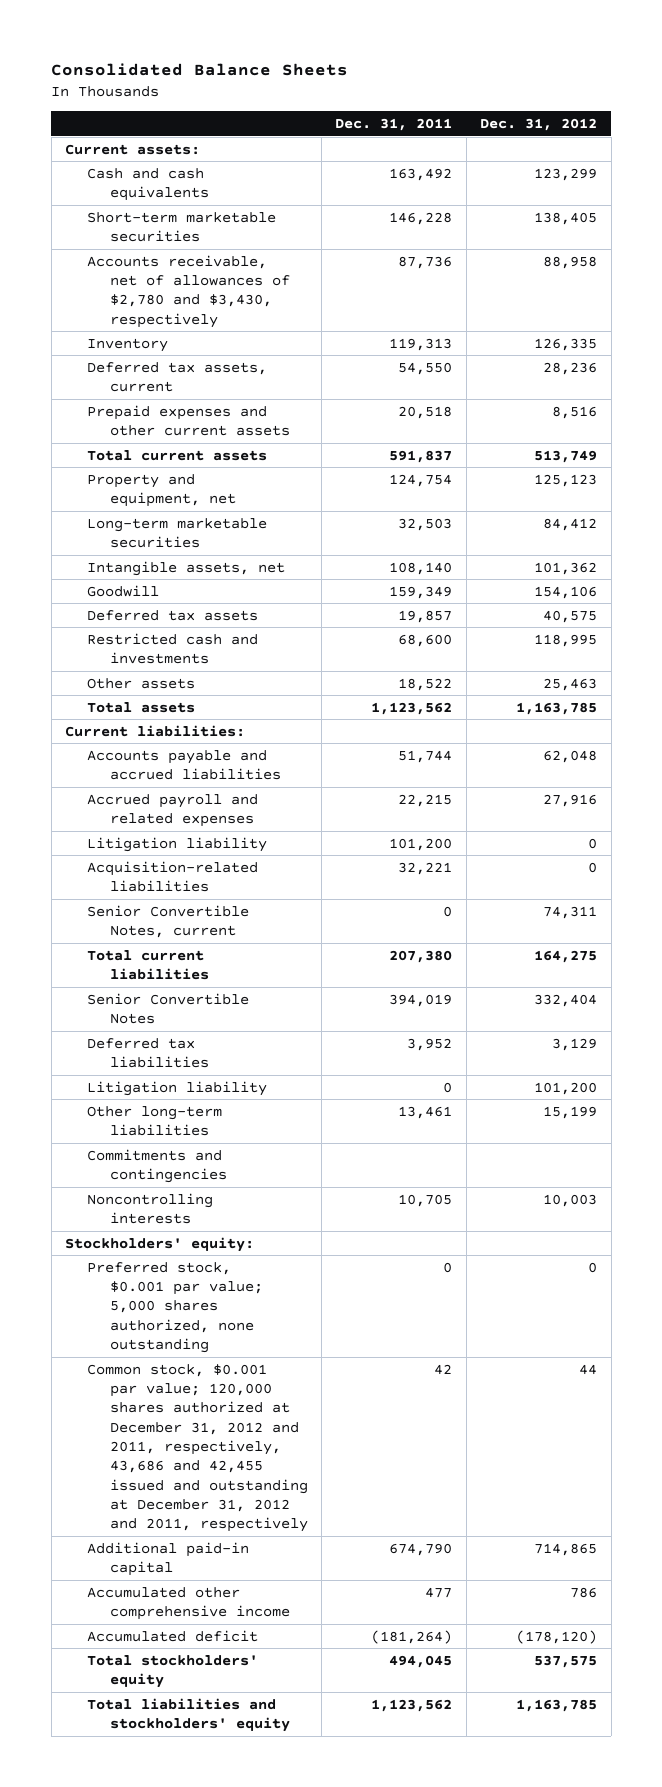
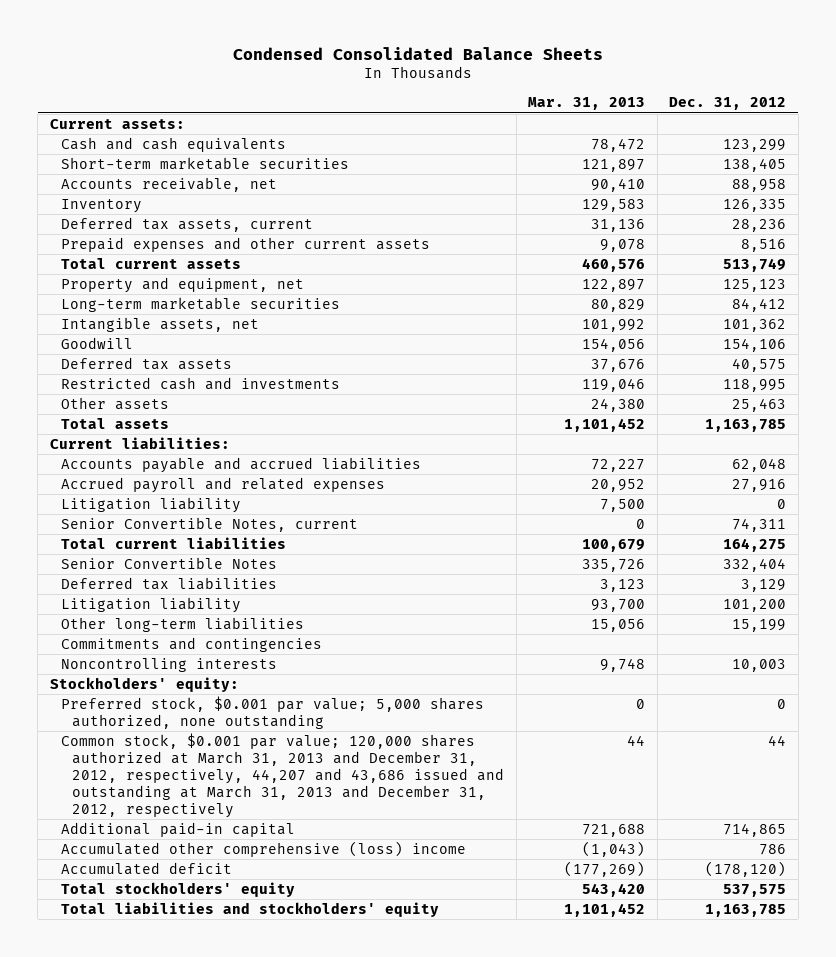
[51,63,349,77] Consolidated Balance Sheets -> [233,46,604,60] Condensed Consolidated Balance Sheets
[335,117,453,131] Dec. 31, 2011 -> none
none -> [528,97,646,111] Mar. 31, 2013
[87,254,290,328] Accounts receivable, net of allowances of $2,780 and $3,430, respectively -> [61,177,278,193] Accounts receivable, net
[87,860,259,893] Acquisition-related liabilities -> none
[87,1363,308,1533] Common stock, $0.001 par value; 120,000 shares authorized at December 31, 2012 and 2011, respectively, 43,686 and 42,455 issued and outstanding at December 31, 2012 and 2011, respectively -> [61,733,505,818] Common stock, $0.001 par value; 120,000 shares authorized at March 31, 2013 and December 31, 2012, respectively, 44,207 and 43,686 issued and outstanding at March 31, 2013 and December 31, 2012, respectively
[87,1586,290,1621] Accumulated other comprehensive income -> [61,841,467,858] Accumulated other comprehensive (loss) income

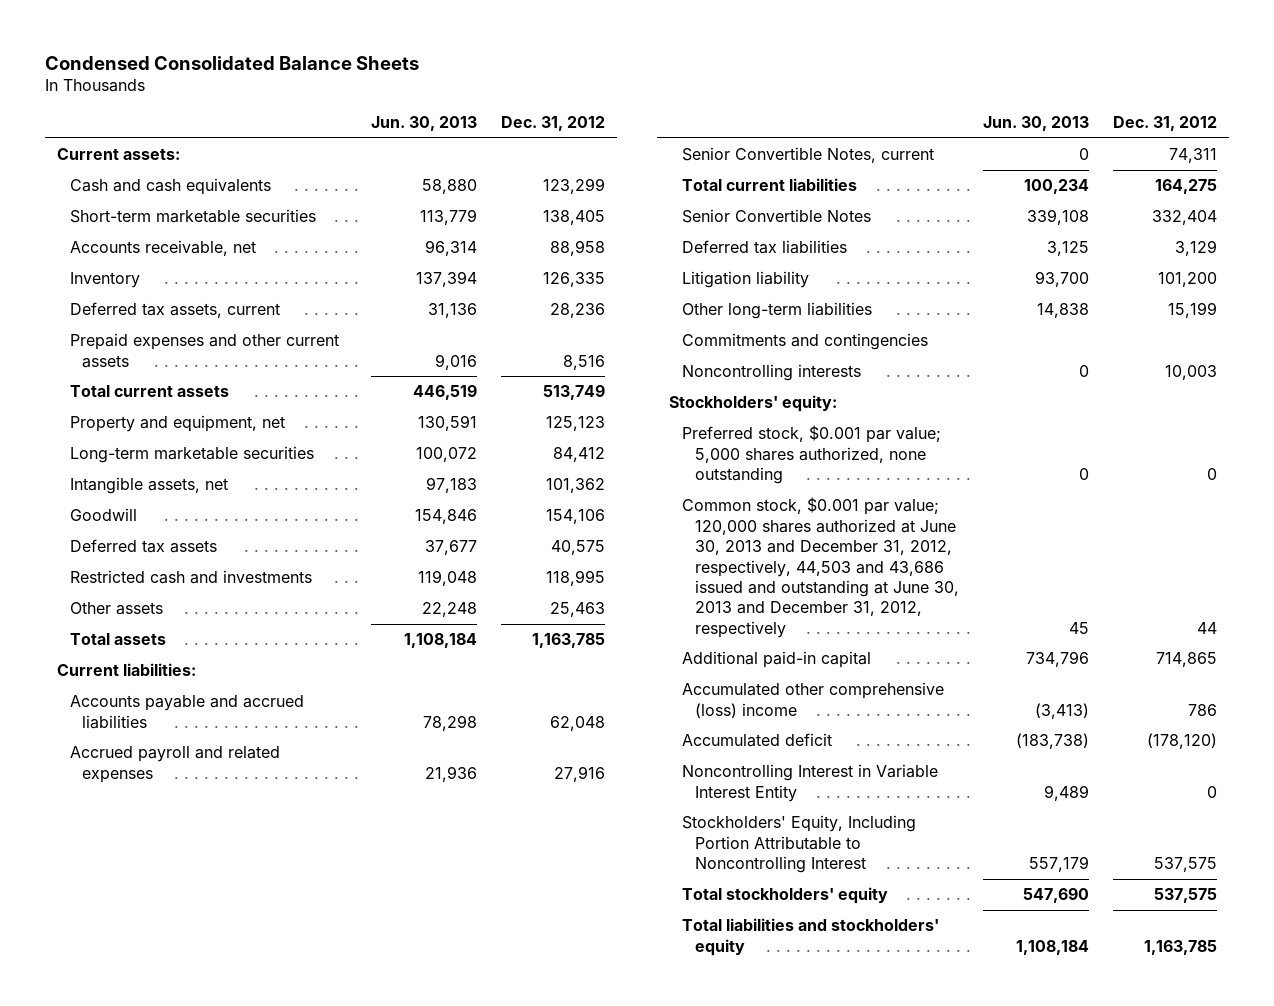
[528,97,646,111] Mar. 31, 2013 -> none
none -> [370,116,477,132] Jun. 30, 2013
[61,497,242,514] Litigation liability -> none
[61,733,505,818] Common stock, $0.001 par value; 120,000 shares authorized at March 31, 2013 and December 31, 2012, respectively, 44,207 and 43,686 issued and outstanding at March 31, 2013 and December 31, 2012, respectively -> [681,497,959,638] Common stock, $0.001 par value; 120,000 shares authorized at June 30, 2013 and December 31, 2012, respectively, 44,503 and 43,686 issued and outstanding at June 30, 2013 and December 31, 2012, respectively
none -> [681,764,938,802] Noncontrolling Interest in Variable Interest Entity
none -> [681,815,916,874] Stockholders' Equity, Including Portion Attributable to Noncontrolling Interest

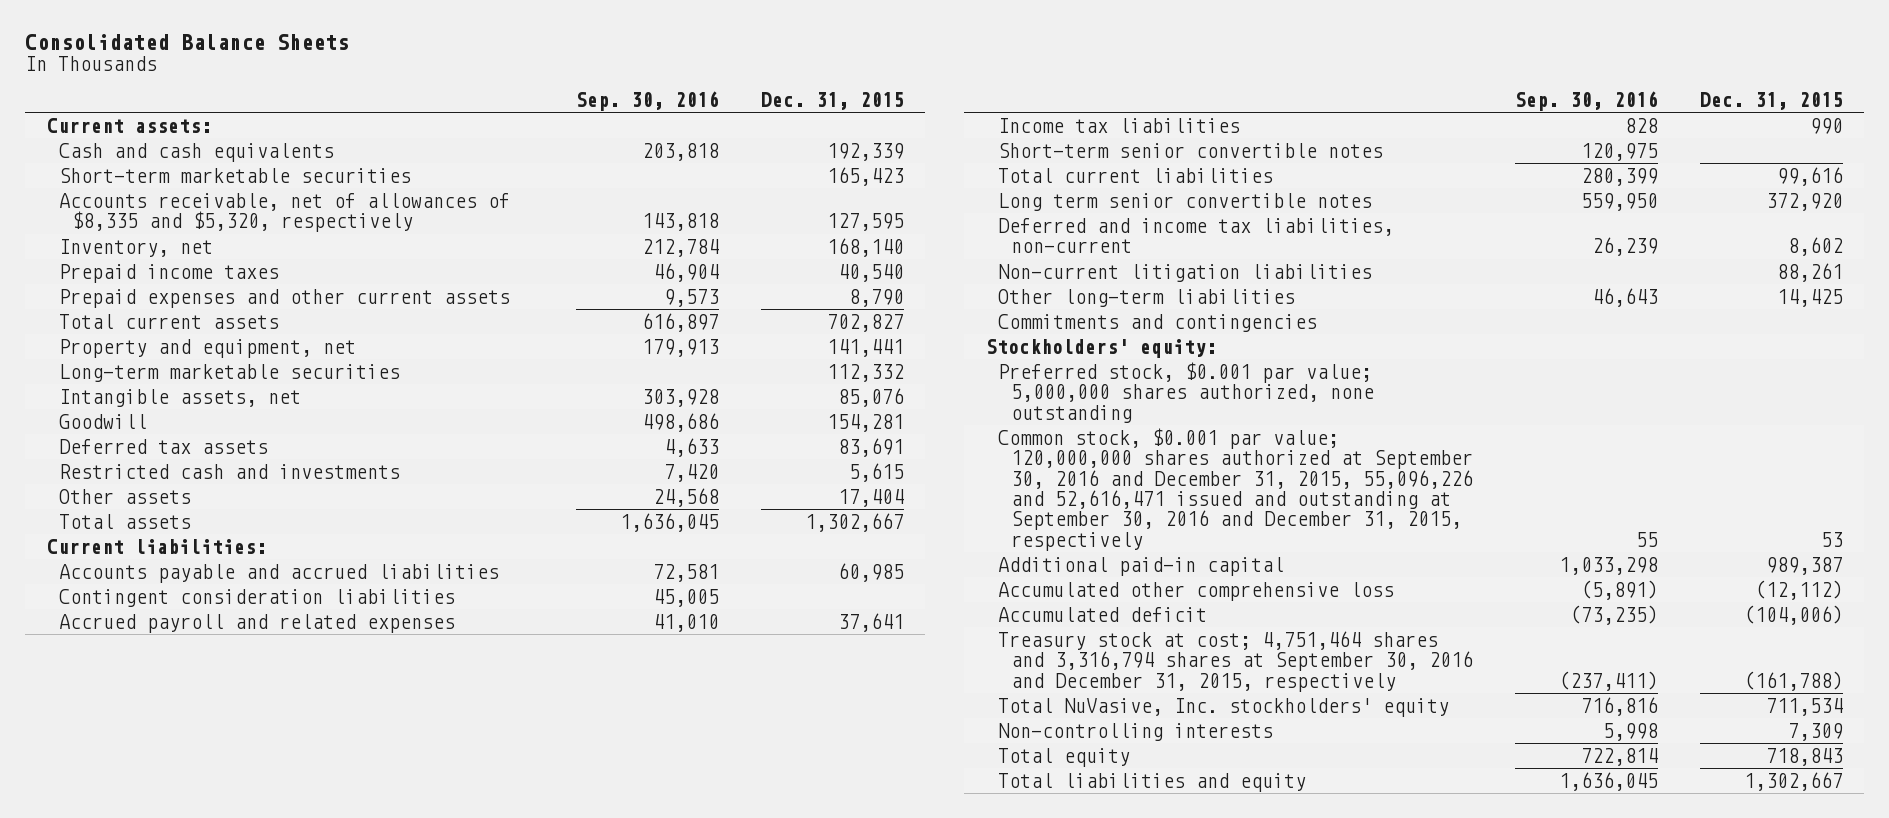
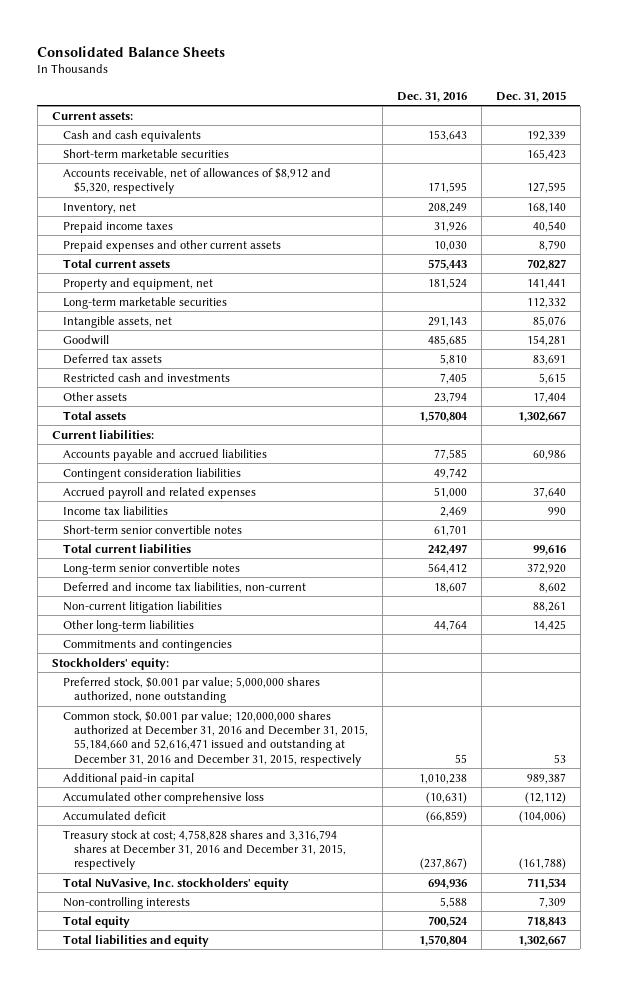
[575,91,719,112] Sep. 30, 2016 -> none
none -> [396,91,467,102] Dec. 31, 2016
[59,192,511,233] Accounts receivable, net of allowances of $8,335 and $5,320, respectively -> [62,167,331,195] Accounts receivable, net of allowances of $8,912 and $5,320, respectively
[837,562,904,582] 60,985 -> [532,449,566,460] 60,986
[837,612,904,632] 37,641 -> [532,486,566,498] 37,640
[998,192,1373,211] Long term senior convertible notes -> [62,562,240,575] Long-term senior convertible notes
[998,427,1473,551] Common stock, $0.001 par value; 120,000,000 shares authorized at September 30, 2016 and December 31, 2015, 55,096,226 and 52,616,471 issued and outstanding at September 30, 2016 and December 31, 2015, respectively -> [62,710,368,766] Common stock, $0.001 par value; 120,000,000 shares authorized at December 31, 2016 and December 31, 2015, 55,184,660 and 52,616,471 issued and outstanding at December 31, 2016 and December 31, 2015, respectively
[998,630,1473,692] Treasury stock at cost; 4,751,464 shares and 3,316,794 shares at September 30, 2016 and December 31, 2015, respectively -> [62,829,346,871] Treasury stock at cost; 4,758,828 shares and 3,316,794 shares at December 31, 2016 and December 31, 2015, respectively

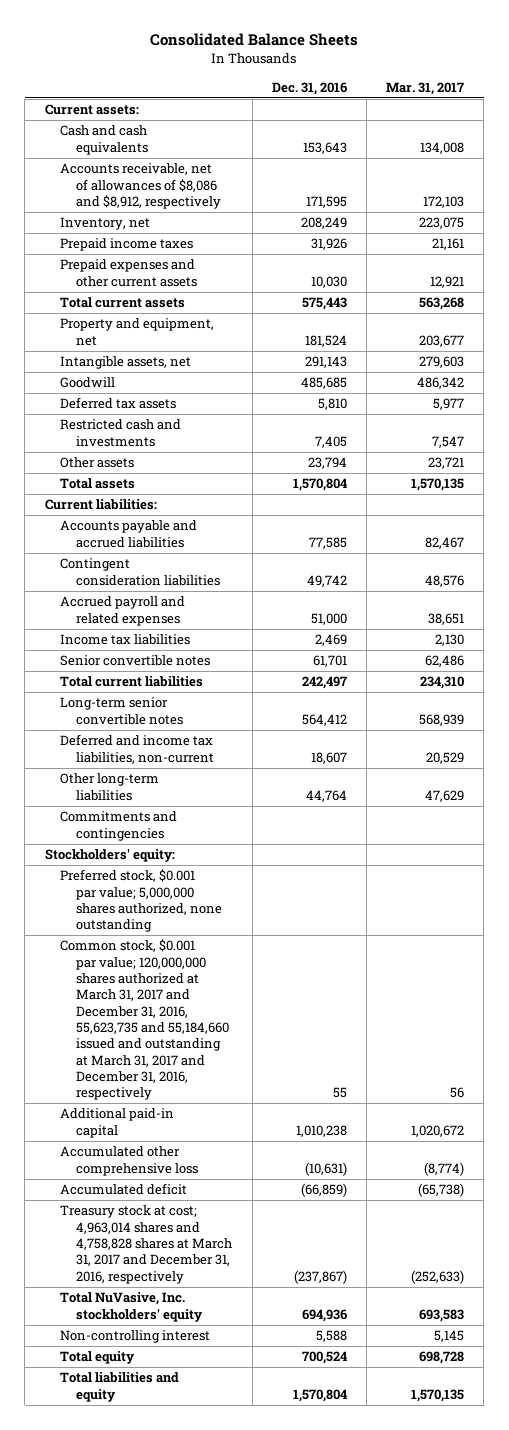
[495,90,566,102] Dec. 31, 2015 -> none
none -> [386,81,465,95] Mar. 31, 2017
[62,148,229,158] Short-term marketable securities -> none
[62,167,331,195] Accounts receivable, net of allowances of $8,912 and $5,320, respectively -> [60,163,222,210] Accounts receivable, net of allowances of $8,086 and $8,912, respectively
[62,296,227,309] Long-term marketable securities -> none
[62,524,242,534] Short-term senior convertible notes -> [60,655,211,667] Senior convertible notes
[62,600,222,613] Non-current litigation liabilities -> none
[62,710,368,766] Common stock, $0.001 par value; 120,000,000 shares authorized at December 31, 2016 and December 31, 2015, 55,184,660 and 52,616,471 issued and outstanding at December 31, 2016 and December 31, 2015, respectively -> [60,939,230,1101] Common stock, $0.001 par value; 120,000,000 shares authorized at March 31, 2017 and December 31, 2016, 55,623,735 and 55,184,660 issued and outstanding at March 31, 2017 and December 31, 2016, respectively
[62,829,346,871] Treasury stock at cost; 4,758,828 shares and 3,316,794 shares at December 31, 2016 and December 31, 2015, respectively -> [60,1205,233,1284] Treasury stock at cost; 4,963,014 shares and 4,758,828 shares at March 31, 2017 and December 31, 2016, respectively
[62,896,190,909] Non-controlling interests -> [60,1330,211,1344] Non-controlling interest

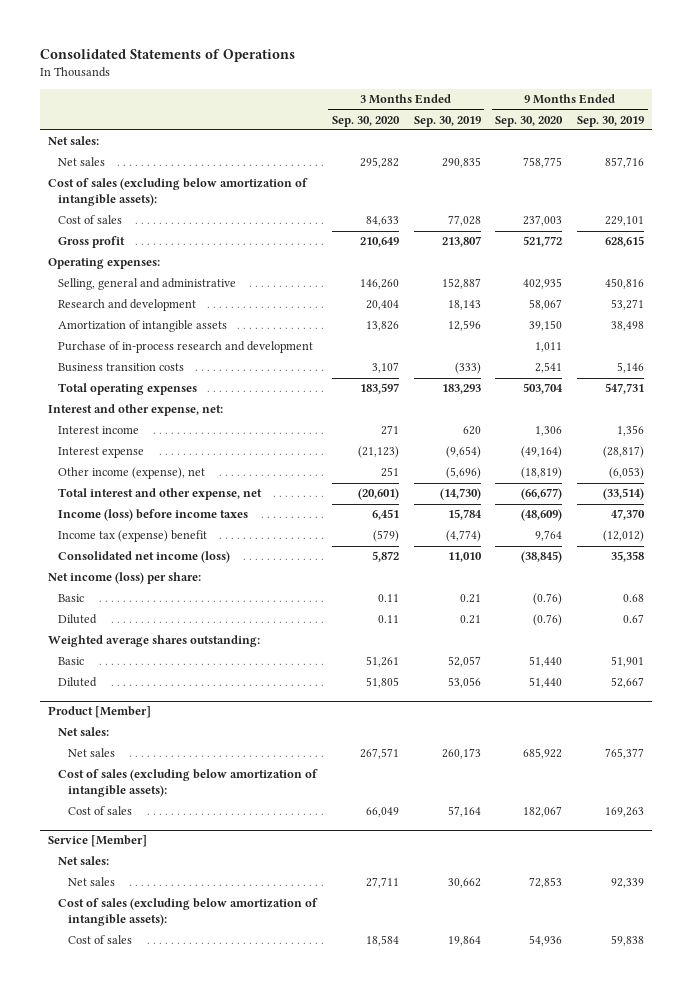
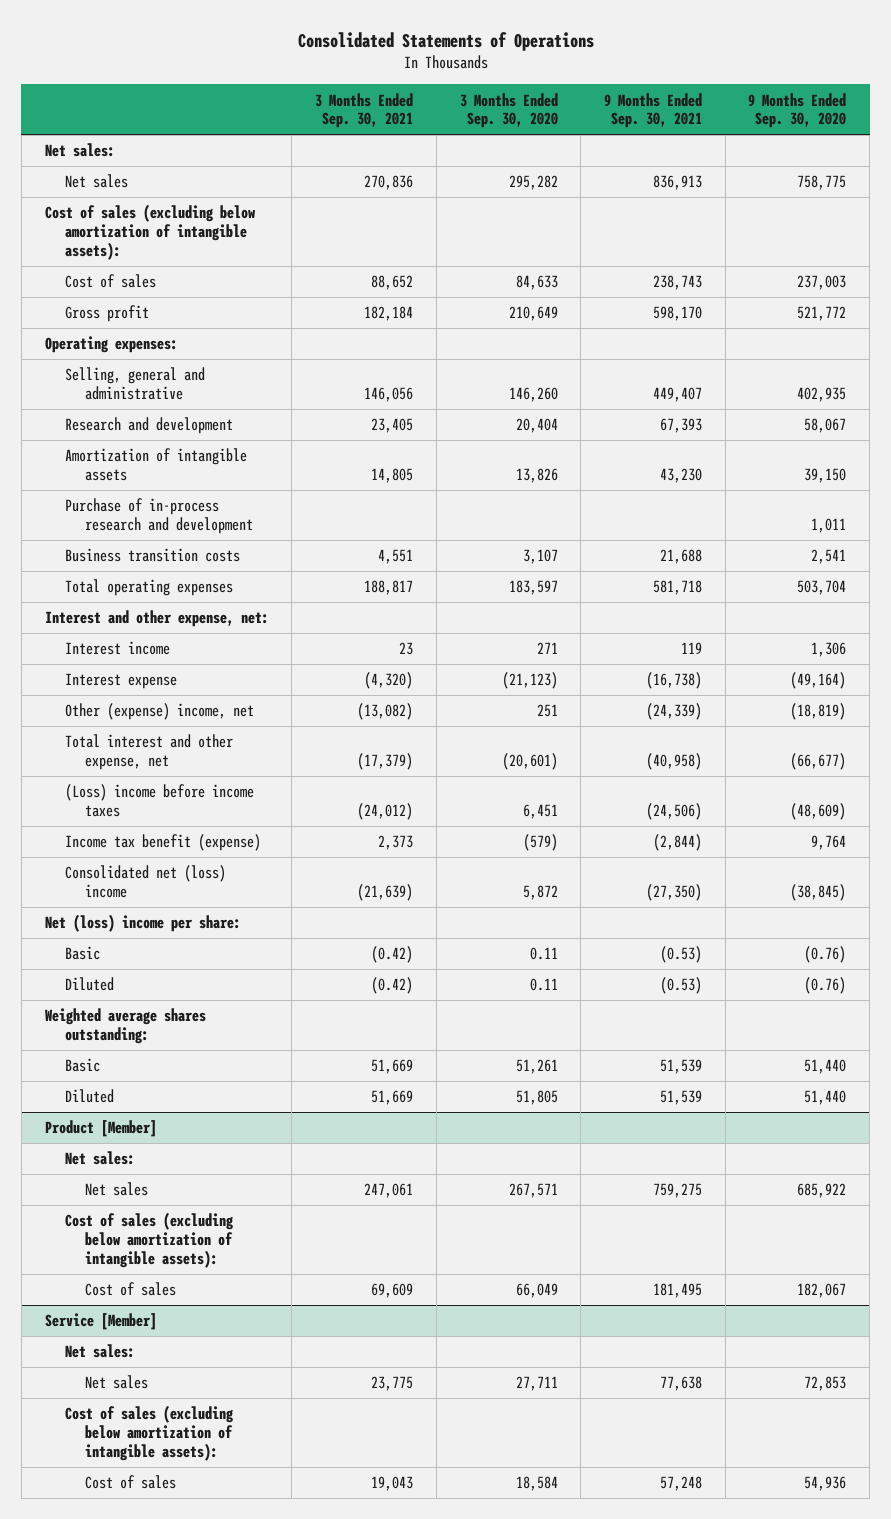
[413,115,481,127] Sep. 30, 2019 -> none
[577,115,645,127] Sep. 30, 2019 -> none
none -> [315,92,414,129] 3 Months Ended Sep. 30, 2021
none -> [604,92,703,129] 9 Months Ended Sep. 30, 2021
[57,467,205,480] Other income (expense), net -> [65,703,255,721] Other (expense) income, net
[57,509,248,522] Income (loss) before income taxes -> [65,784,255,817] (Loss) income before income taxes
[57,530,207,543] Income tax (expense) benefit -> [65,834,262,852] Income tax benefit (expense)
[57,551,230,564] Consolidated net income (loss) -> [65,865,227,898] Consolidated net (loss) income
[47,572,201,585] Net income (loss) per share: -> [44,914,241,933] Net (loss) income per share:

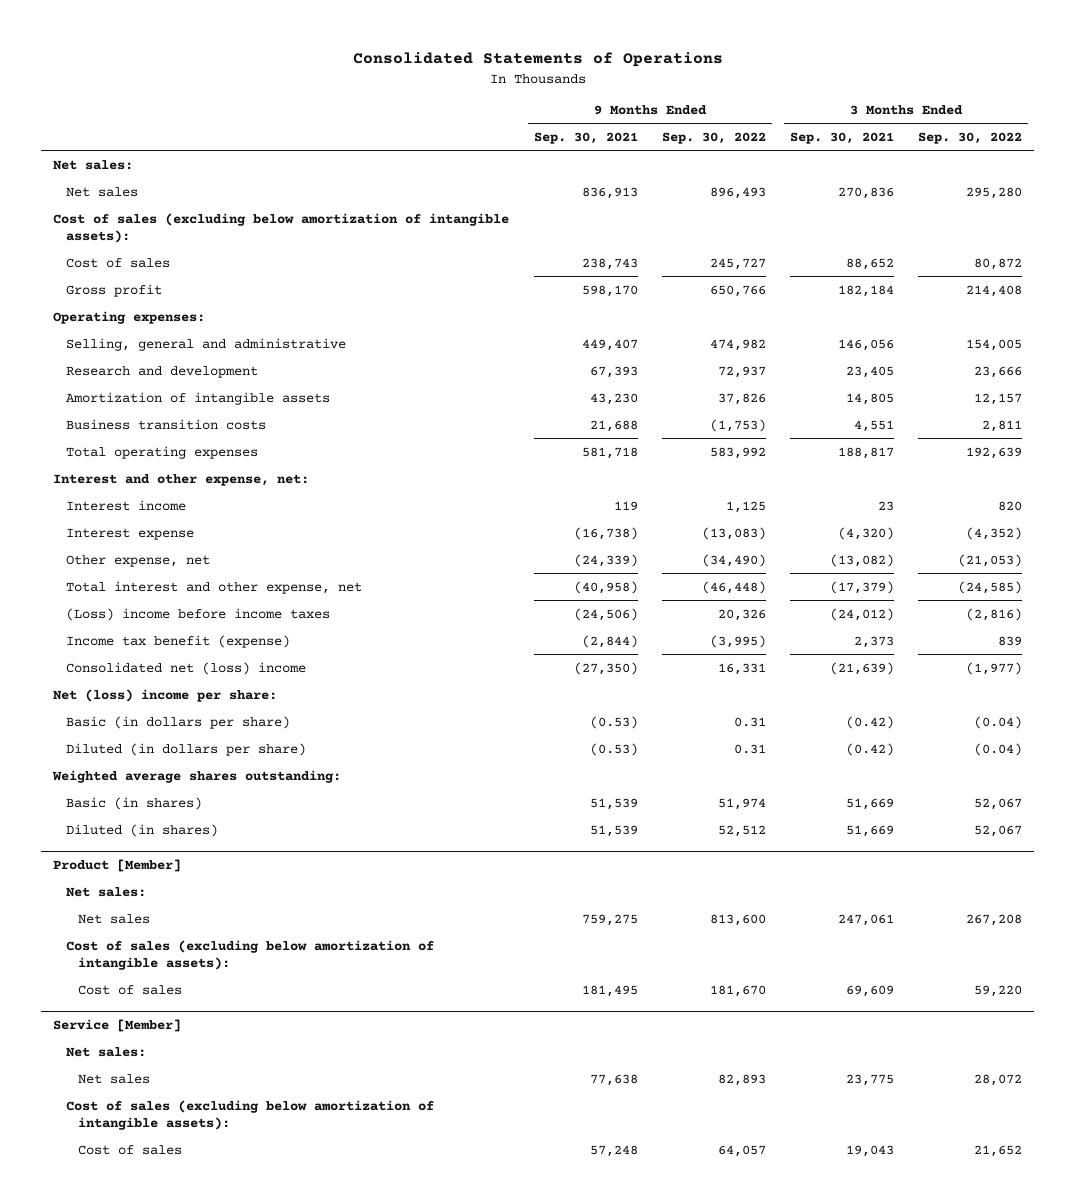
[459,92,558,129] 3 Months Ended Sep. 30, 2020 -> none
[748,92,847,129] 9 Months Ended Sep. 30, 2020 -> none
none -> [661,131,766,144] Sep. 30, 2022
none -> [917,131,1022,144] Sep. 30, 2022
[65,498,254,534] Purchase of in-process research and development -> none
[65,703,255,721] Other (expense) income, net -> [65,554,210,567] Other expense, net
[65,946,101,961] Basic -> [65,715,290,729] Basic (in dollars per share)
[65,977,115,992] Diluted -> [65,742,306,756] Diluted (in dollars per share)
[65,1058,101,1073] Basic -> [65,796,202,810] Basic (in shares)
[65,1089,115,1104] Diluted -> [65,823,218,837] Diluted (in shares)

